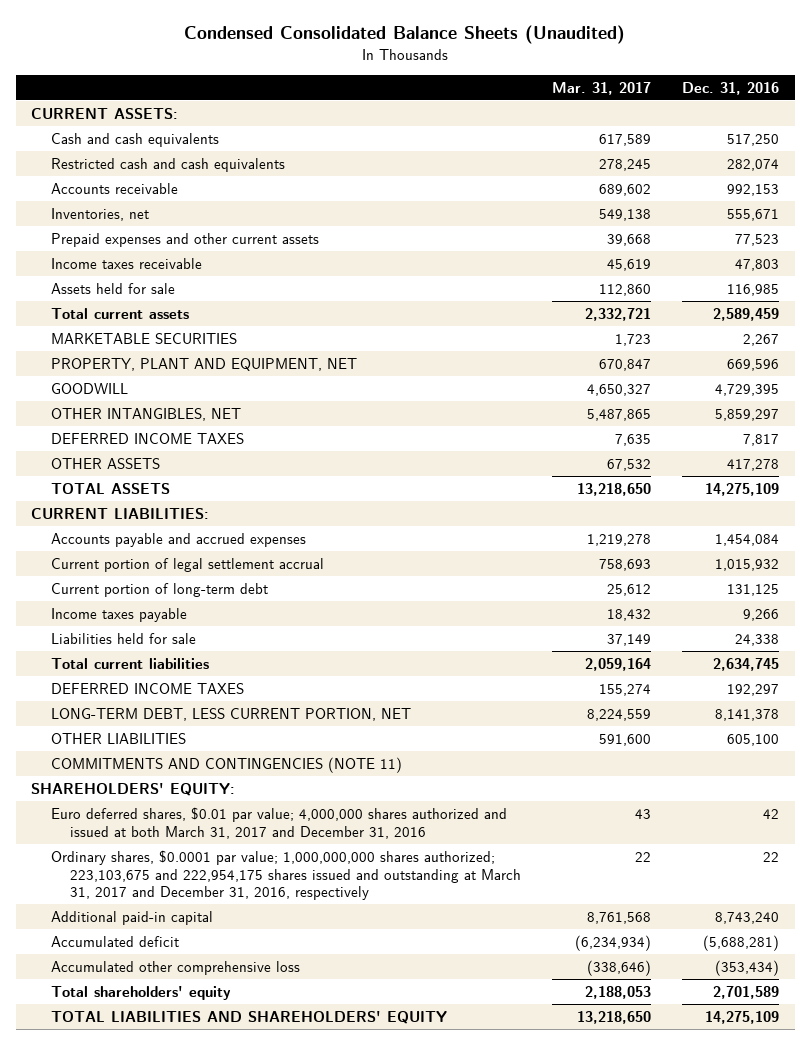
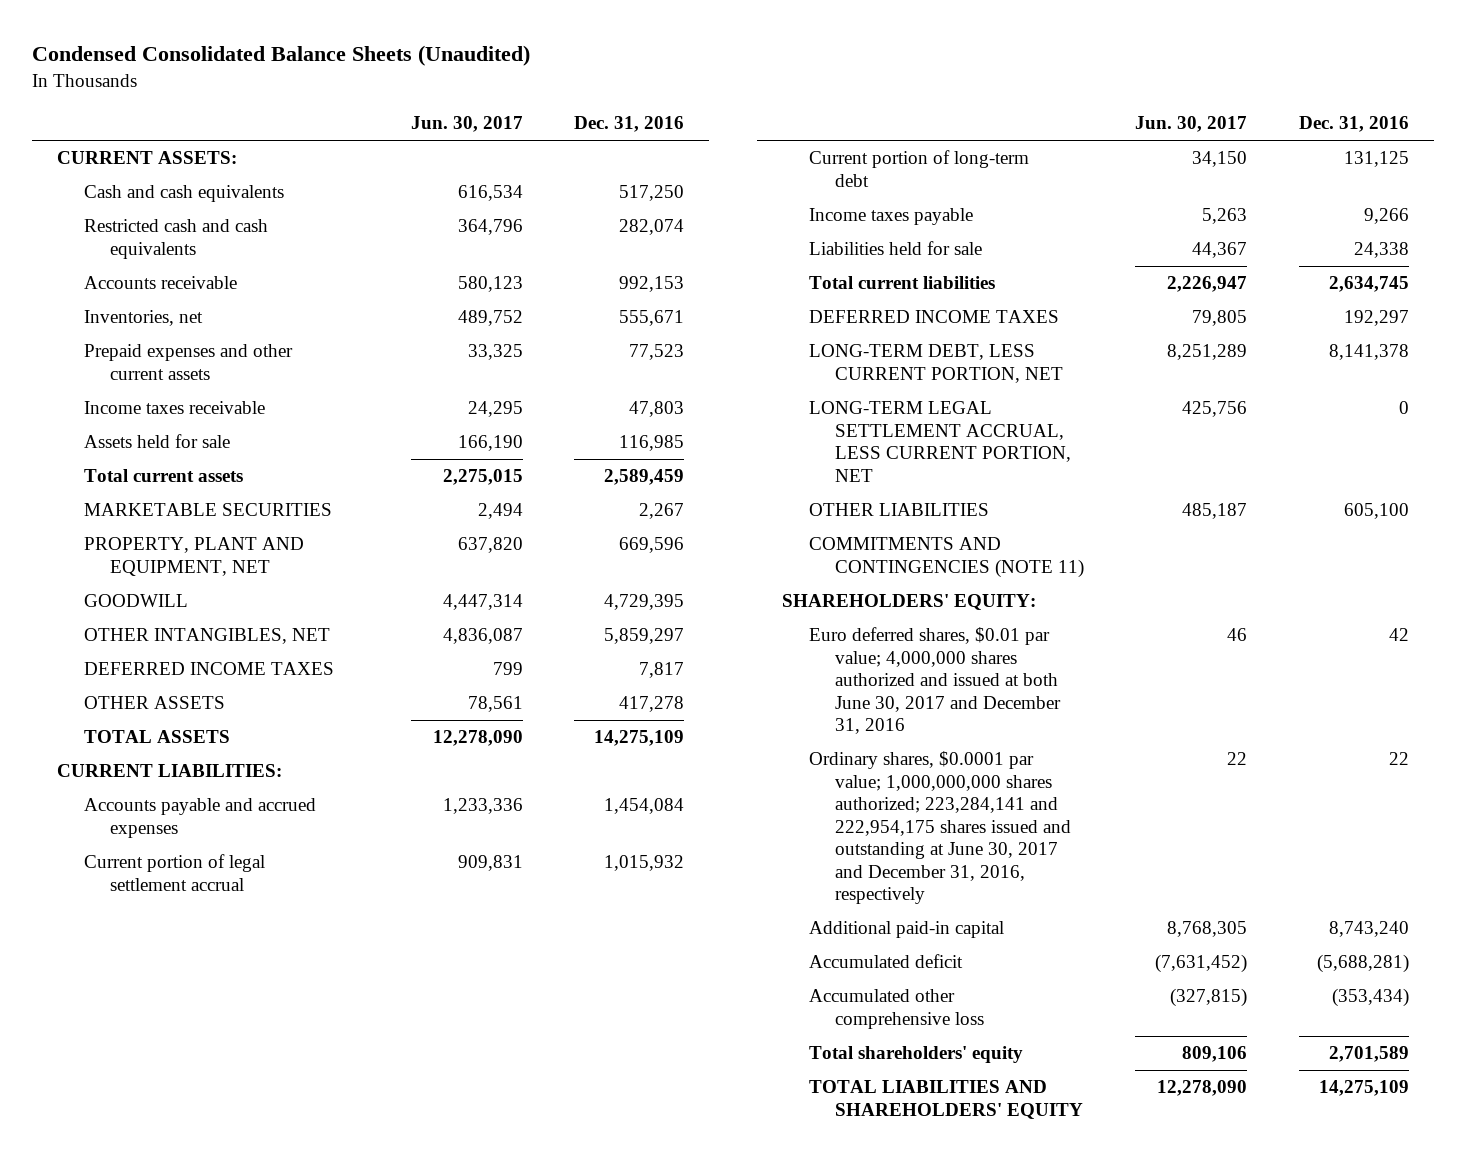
[552,81,652,95] Mar. 31, 2017 -> none
none -> [410,116,523,133] Jun. 30, 2017
none -> [808,401,1072,482] LONG-TERM LEGAL SETTLEMENT ACCRUAL, LESS CURRENT PORTION, NET
[50,806,507,839] Euro deferred shares, $0.01 par value; 4,000,000 shares authorized and issued at both March 31, 2017 and December 31, 2016 -> [808,627,1062,735] Euro deferred shares, $0.01 par value; 4,000,000 shares authorized and issued at both June 30, 2017 and December 31, 2016
[50,849,522,901] Ordinary shares, $0.0001 par value; 1,000,000,000 shares authorized; 223,103,675 and 222,954,175 shares issued and outstanding at March 31, 2017 and December 31, 2016, respectively -> [808,751,1072,905] Ordinary shares, $0.0001 par value; 1,000,000,000 shares authorized; 223,284,141 and 222,954,175 shares issued and outstanding at June 30, 2017 and December 31, 2016, respectively

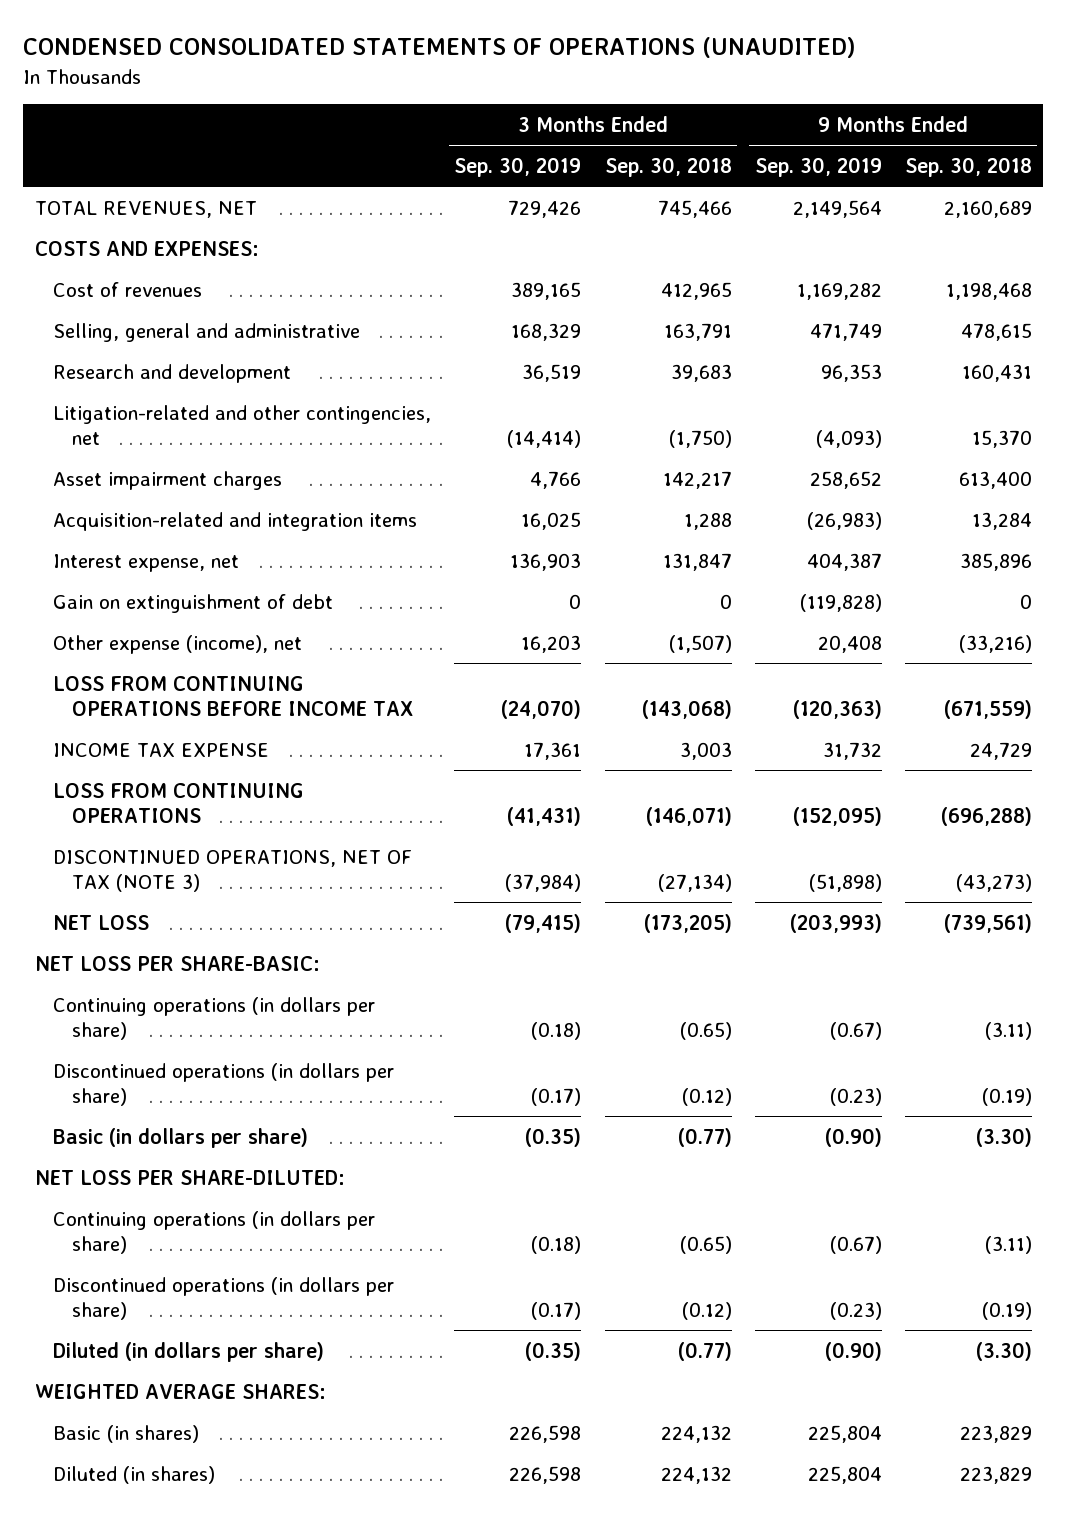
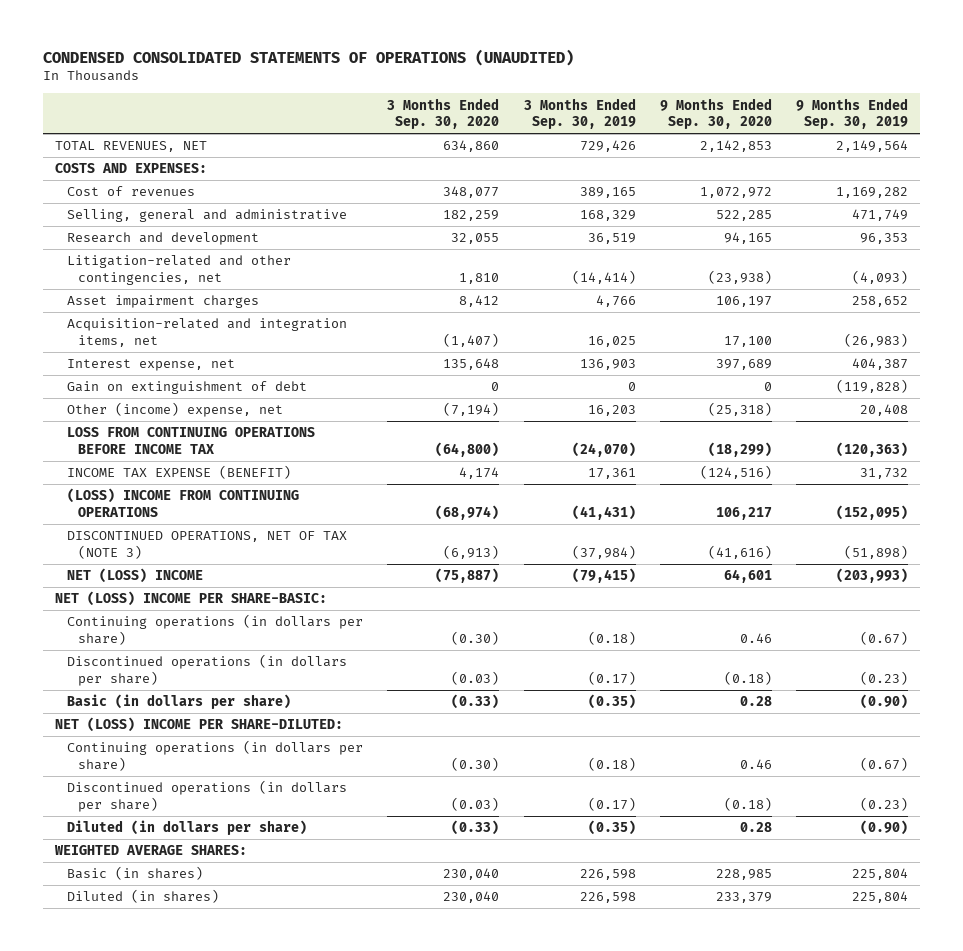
[604,157,732,178] Sep. 30, 2018 -> none
[904,157,1032,178] Sep. 30, 2018 -> none
none -> [387,97,500,130] 3 Months Ended Sep. 30, 2020
none -> [659,97,772,130] 9 Months Ended Sep. 30, 2020
[53,511,418,531] Acquisition-related and integration items -> [66,318,347,347] Acquisition-related and integration items, net
[53,634,303,654] Other expense (income), net -> [66,402,283,418] Other (income) expense, net
[53,742,270,757] INCOME TAX EXPENSE -> [66,465,291,480] INCOME TAX EXPENSE (BENEFIT)
[53,782,305,823] LOSS FROM CONTINUING OPERATIONS -> [66,488,299,517] (LOSS) INCOME FROM CONTINUING OPERATIONS
[53,914,150,930] NET LOSS -> [66,568,203,584] NET (LOSS) INCOME
[34,955,320,971] NET LOSS PER SHARE-BASIC: -> [55,591,328,607] NET (LOSS) INCOME PER SHARE-BASIC:
[34,1169,345,1185] NET LOSS PER SHARE-DILUTED: -> [55,717,344,733] NET (LOSS) INCOME PER SHARE-DILUTED:

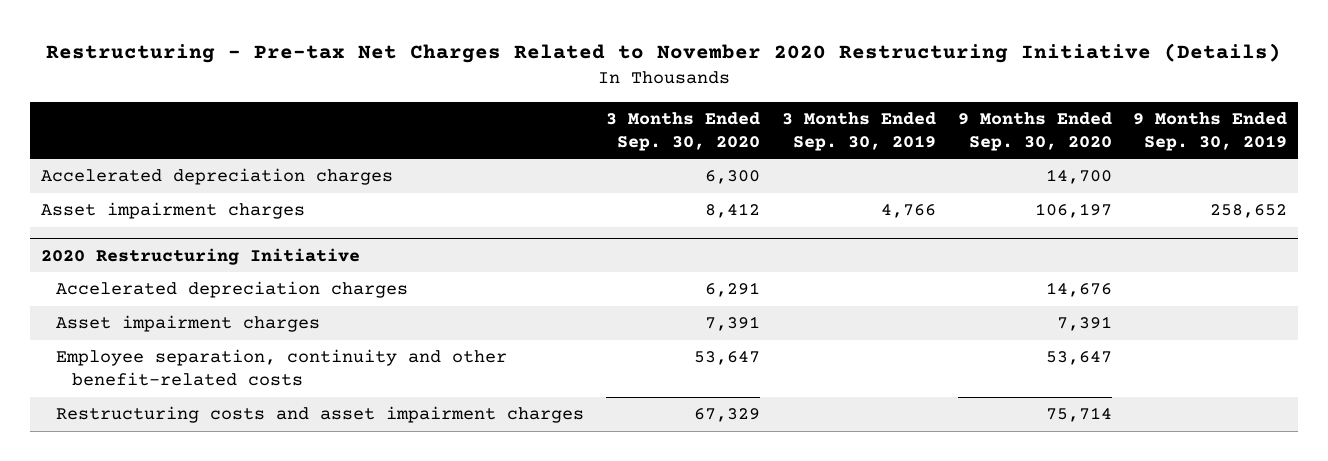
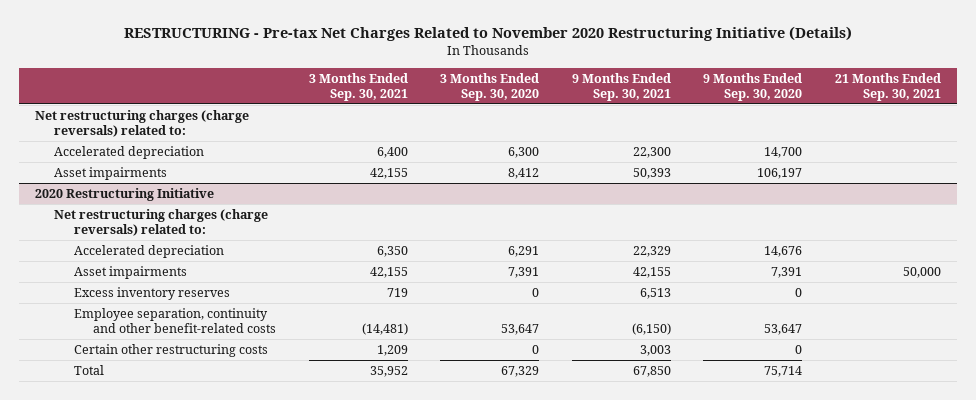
[46,43,1282,64] Restructuring - Pre-tax Net Charges Related to November 2020 Restructuring Initiative (Details) -> [123,26,852,42] RESTRUCTURING - Pre-tax Net Charges Related to November 2020 Restructuring Initiative (Details)
[781,111,936,151] 3 Months Ended Sep. 30, 2019 -> none
[1133,111,1288,151] 9 Months Ended Sep. 30, 2019 -> none
none -> [308,72,408,101] 3 Months Ended Sep. 30, 2021
none -> [571,72,671,101] 9 Months Ended Sep. 30, 2021
none -> [834,72,941,101] 21 Months Ended Sep. 30, 2021
none -> [34,109,249,138] Net restructuring charges (charge reversals) related to:
[40,168,393,186] Accelerated depreciation charges -> [54,145,205,159] Accelerated depreciation
[40,202,305,220] Asset impairment charges -> [54,166,168,180] Asset impairments
none -> [54,208,269,237] Net restructuring charges (charge reversals) related to:
[56,281,409,299] Accelerated depreciation charges -> [73,244,224,258] Accelerated depreciation
[56,315,321,333] Asset impairment charges -> [73,265,187,279] Asset impairments
none -> [73,286,230,300] Excess inventory reserves
none -> [73,343,268,357] Certain other restructuring costs
[56,406,585,424] Restructuring costs and asset impairment charges -> [73,364,104,375] Total

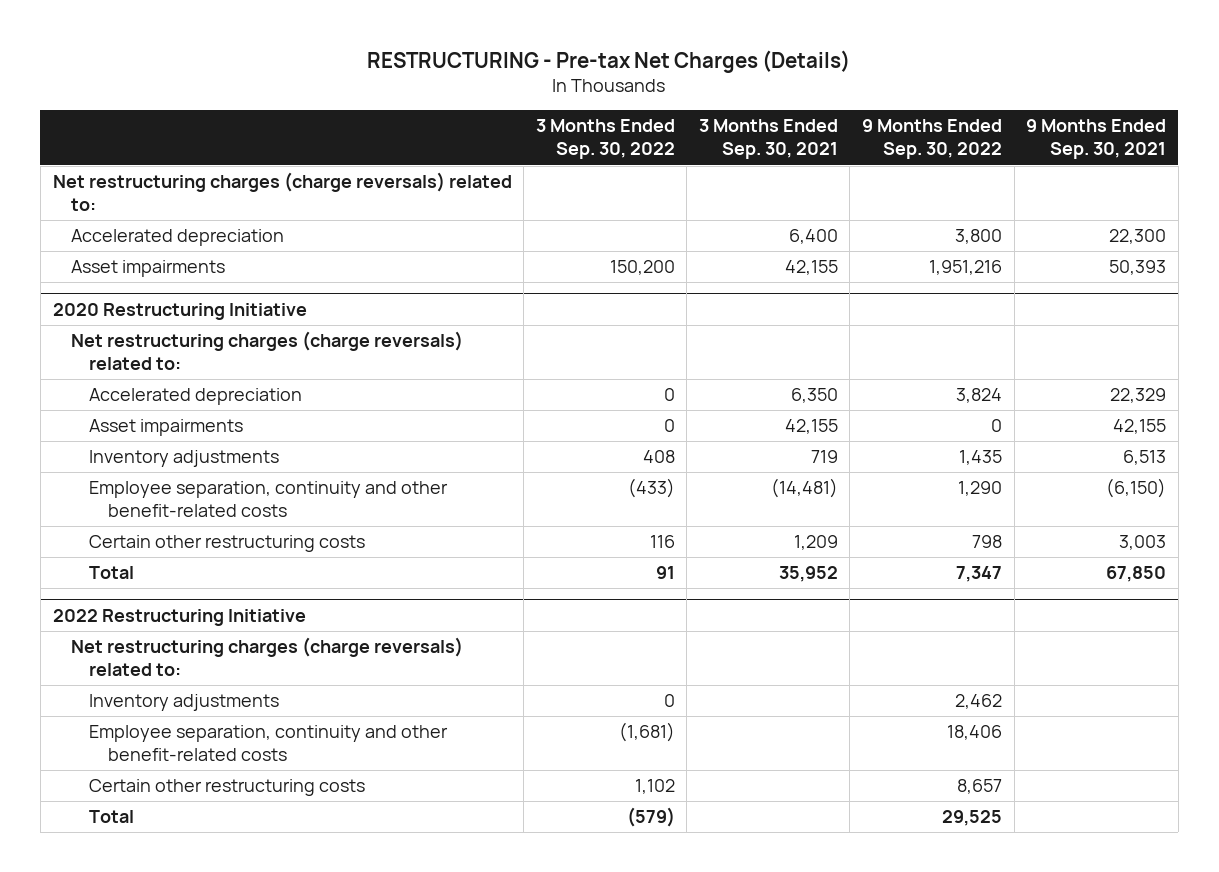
[123,26,852,42] RESTRUCTURING - Pre-tax Net Charges Related to November 2020 Restructuring Initiative (Details) -> [367,50,851,74] RESTRUCTURING - Pre-tax Net Charges (Details)
[440,72,540,101] 3 Months Ended Sep. 30, 2020 -> none
[703,72,803,101] 9 Months Ended Sep. 30, 2020 -> none
[834,72,941,101] 21 Months Ended Sep. 30, 2021 -> none
none -> [535,119,675,160] 3 Months Ended Sep. 30, 2022
none -> [862,119,1003,160] 9 Months Ended Sep. 30, 2022
[73,286,230,300] Excess inventory reserves -> [89,450,280,468] Inventory adjustments
none -> [52,608,306,626] 2022 Restructuring Initiative
none -> [70,637,463,677] Net restructuring charges (charge reversals) related to:
none -> [89,694,280,712] Inventory adjustments
none -> [89,725,449,762] Employee separation, continuity and other benefit-related costs
none -> [89,779,366,797] Certain other restructuring costs
none -> [89,810,135,824] Total

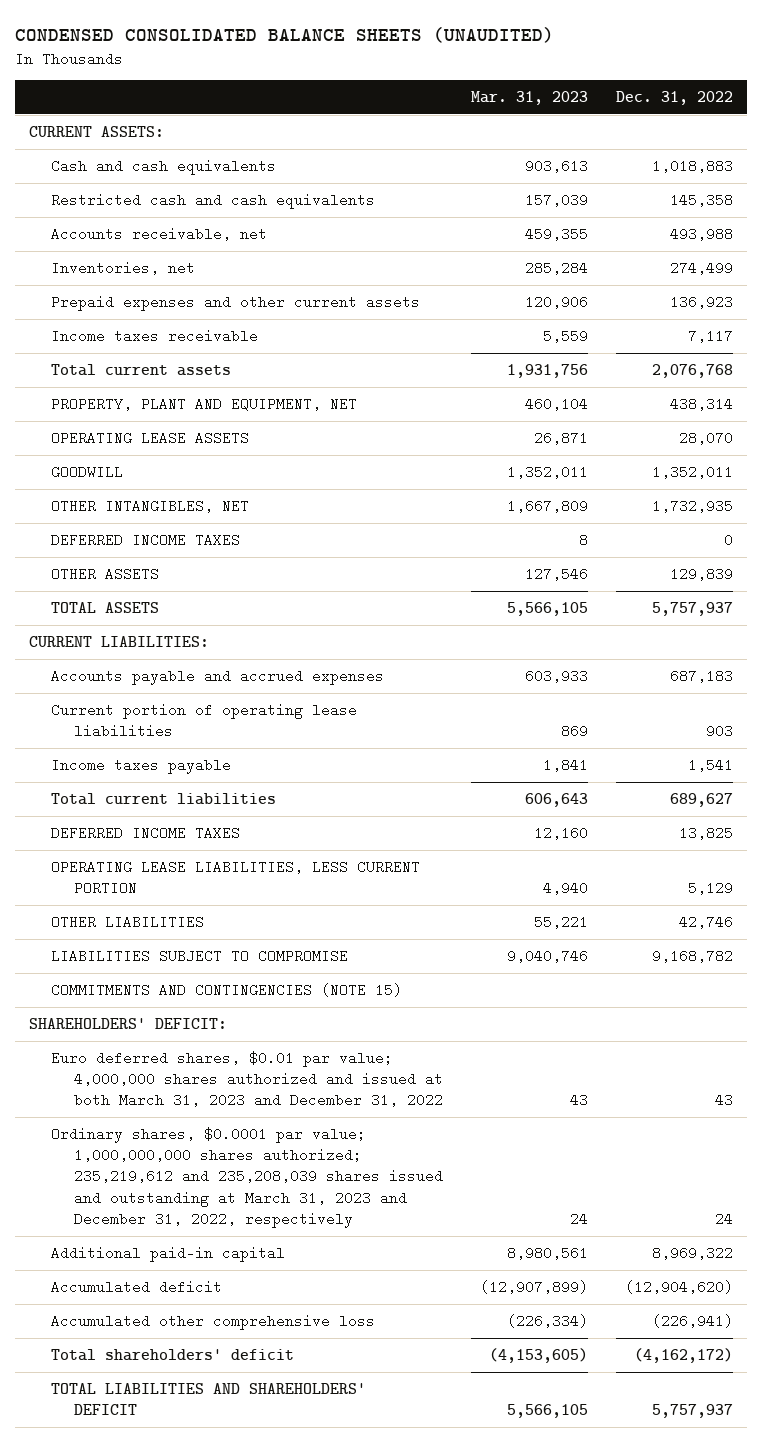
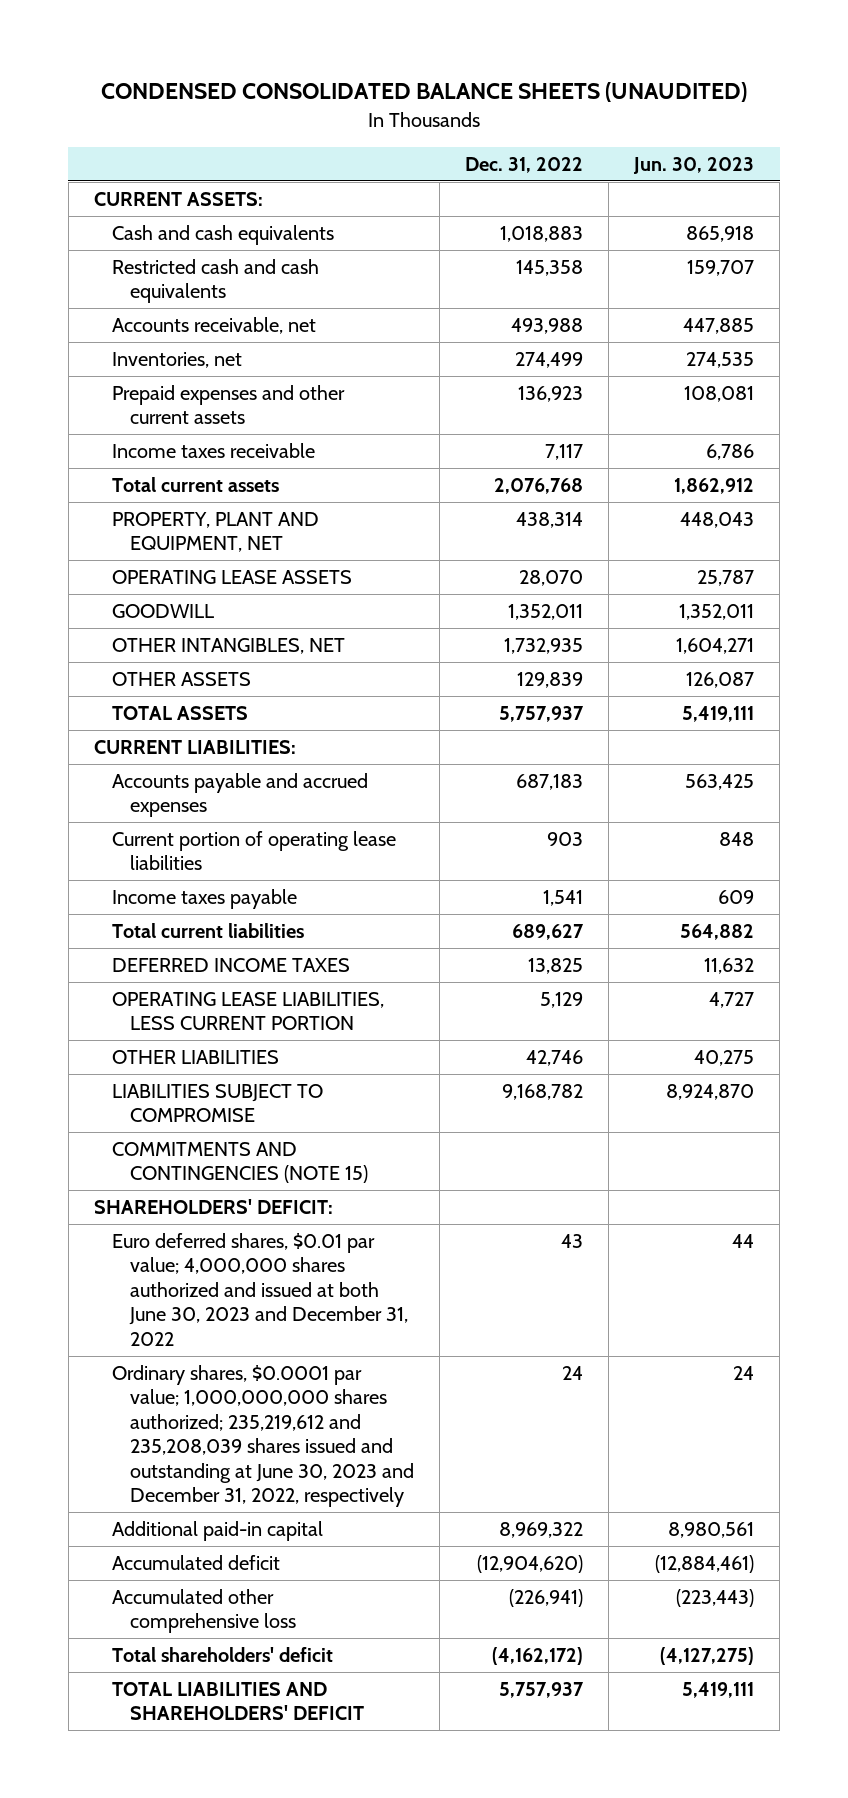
[470,91,588,106] Mar. 31, 2023 -> none
none -> [633,156,755,174] Jun. 30, 2023
[51,532,241,547] DEFERRED INCOME TAXES -> none
[51,1050,443,1108] Euro deferred shares, $0.01 par value; 4,000,000 shares authorized and issued at both March 31, 2023 and December 31, 2022 -> [111,1233,409,1346] Euro deferred shares, $0.01 par value; 4,000,000 shares authorized and issued at both June 30, 2023 and December 31, 2022
[51,1126,443,1229] Ordinary shares, $0.0001 par value; 1,000,000,000 shares authorized; 235,219,612 and 235,208,039 shares issued and outstanding at March 31, 2023 and December 31, 2022, respectively -> [111,1365,415,1508] Ordinary shares, $0.0001 par value; 1,000,000,000 shares authorized; 235,219,612 and 235,208,039 shares issued and outstanding at June 30, 2023 and December 31, 2022, respectively

